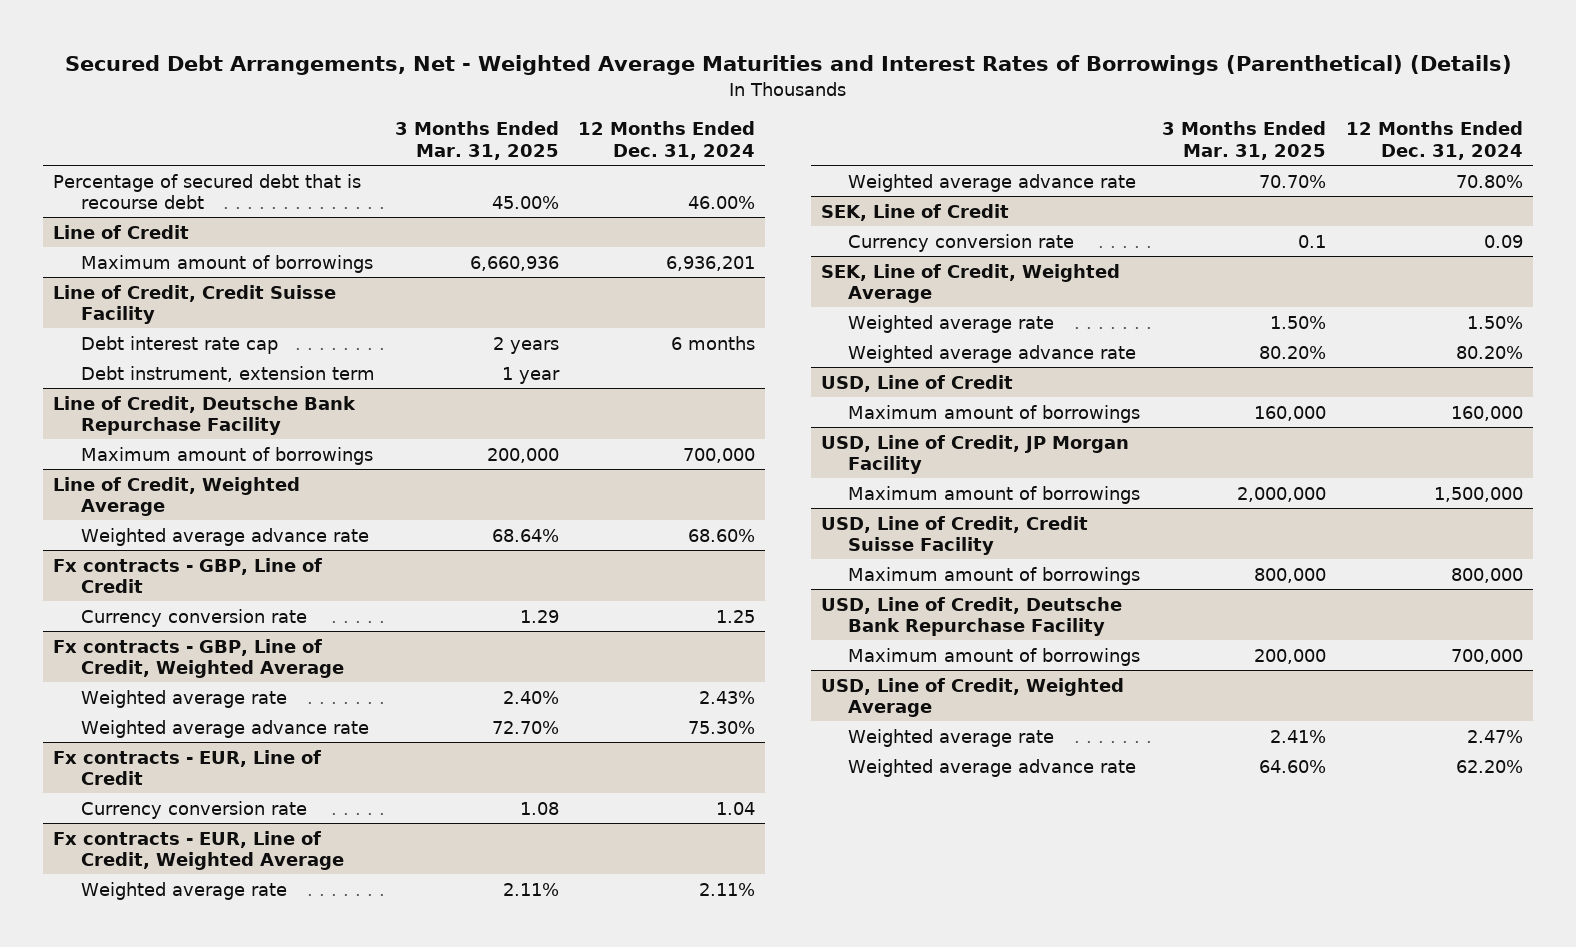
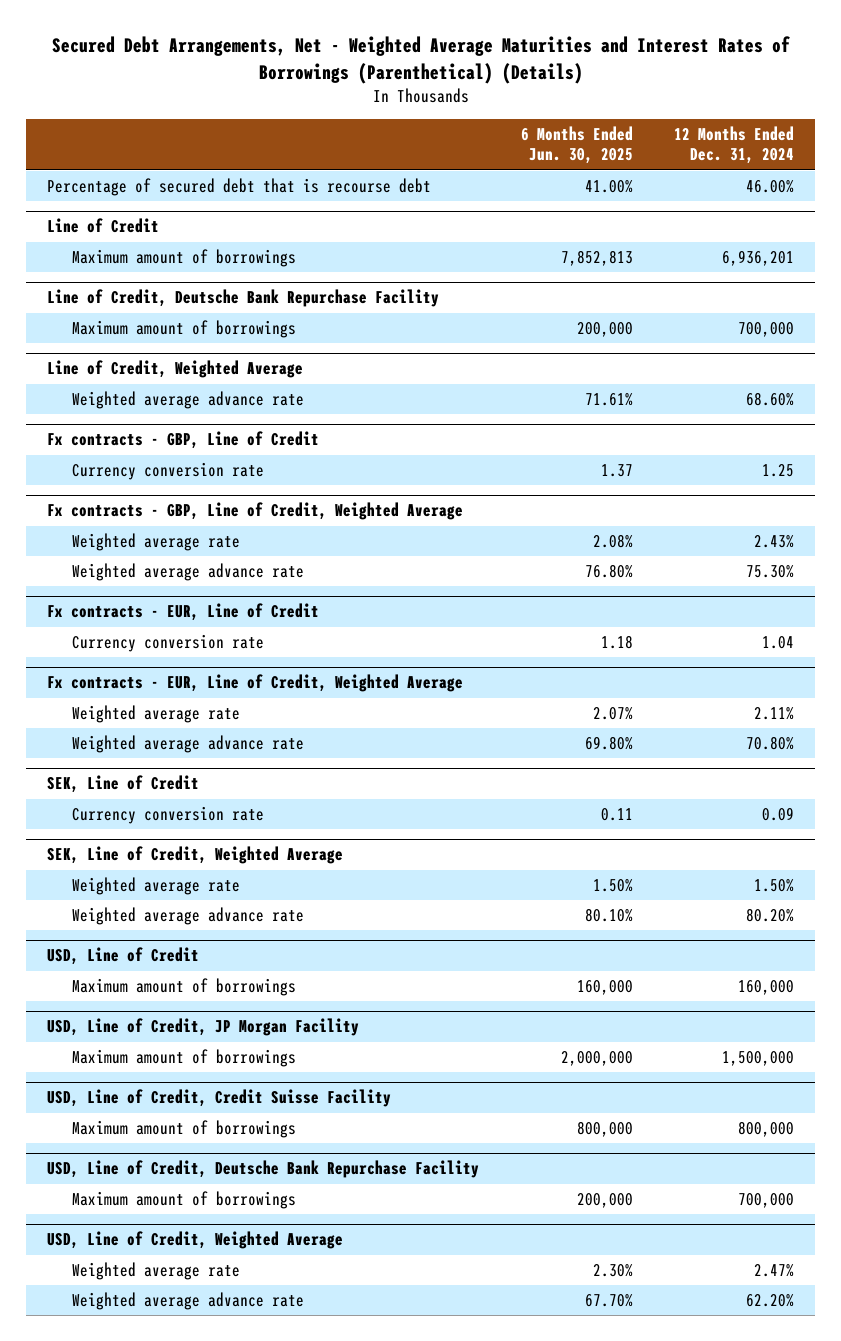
[394,121,559,160] 3 Months Ended Mar. 31, 2025 -> none
none -> [520,125,633,165] 6 Months Ended Jun. 30, 2025
[53,284,337,324] Line of Credit, Credit Suisse Facility -> none
[80,335,278,354] Debt interest rate cap -> none
[80,365,375,382] Debt instrument, extension term -> none

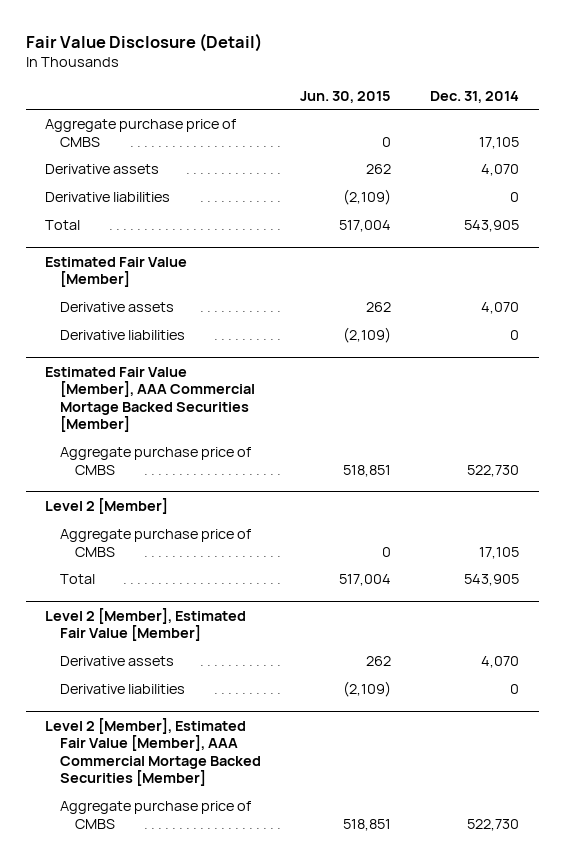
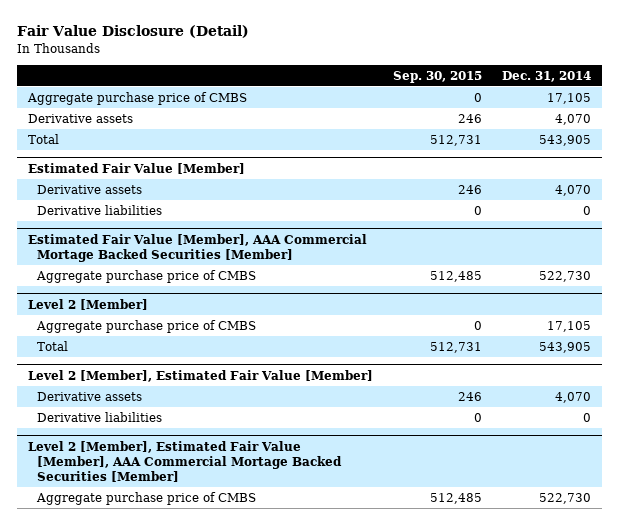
[300,90,392,103] Jun. 30, 2015 -> none
none -> [393,70,483,83] Sep. 30, 2015
[45,192,171,203] Derivative liabilities -> none

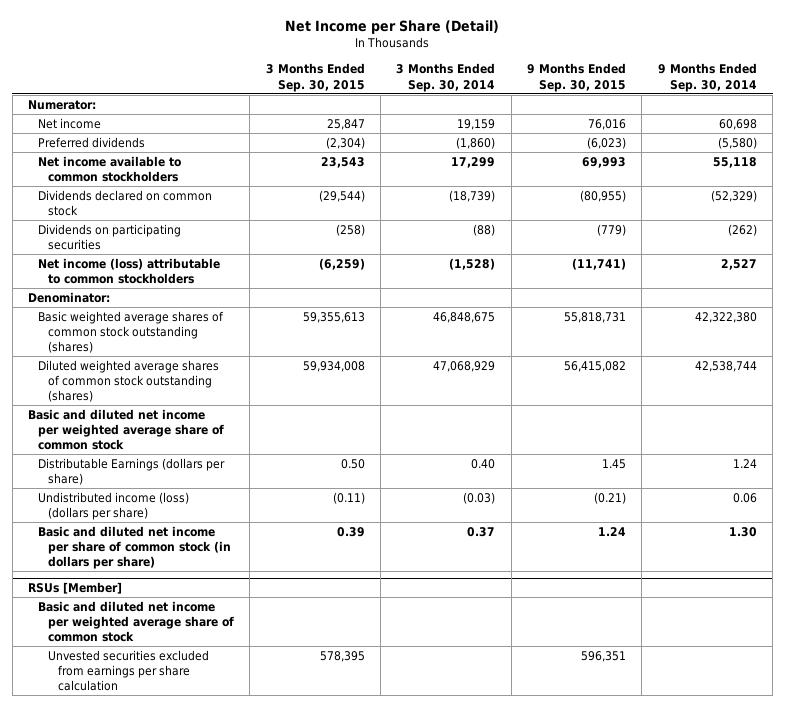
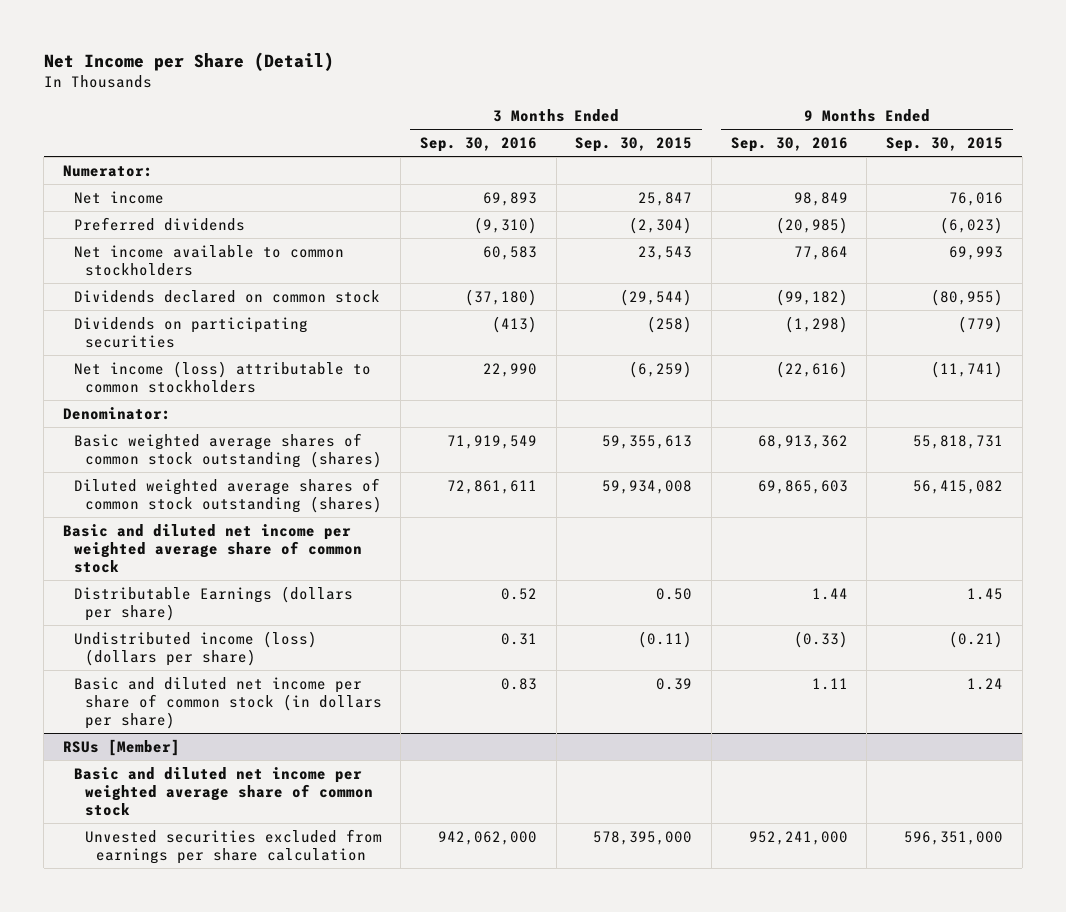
[396,63,496,92] 3 Months Ended Sep. 30, 2014 -> none
[657,63,757,92] 9 Months Ended Sep. 30, 2014 -> none
none -> [420,136,538,152] Sep. 30, 2016
none -> [730,136,848,152] Sep. 30, 2016
[319,650,365,662] 578,395 -> [593,830,693,845] 578,395,000
[581,650,627,662] 596,351 -> [903,830,1003,845] 596,351,000

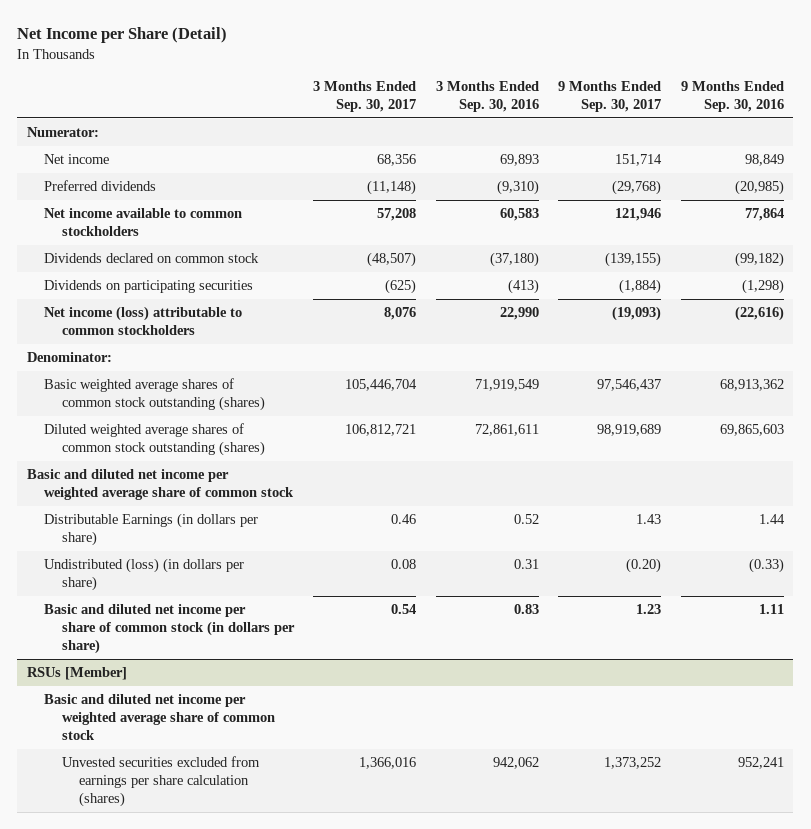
[575,136,693,152] Sep. 30, 2015 -> none
[885,136,1003,152] Sep. 30, 2015 -> none
none -> [313,81,417,112] 3 Months Ended Sep. 30, 2017
none -> [558,81,662,112] 9 Months Ended Sep. 30, 2017
[73,585,353,621] Distributable Earnings (dollars per share) -> [44,513,259,547] Distributable Earnings (in dollars per share)
[73,630,317,666] Undistributed income (loss) (dollars per share) -> [44,558,245,592] Undistributed (loss) (in dollars per share)
[84,828,382,864] Unvested securities excluded from earnings per share calculation -> [61,756,260,807] Unvested securities excluded from earnings per share calculation (shares)
[438,830,538,845] 942,062,000 -> [492,757,539,770] 942,062
[748,830,848,845] 952,241,000 -> [737,757,784,770] 952,241

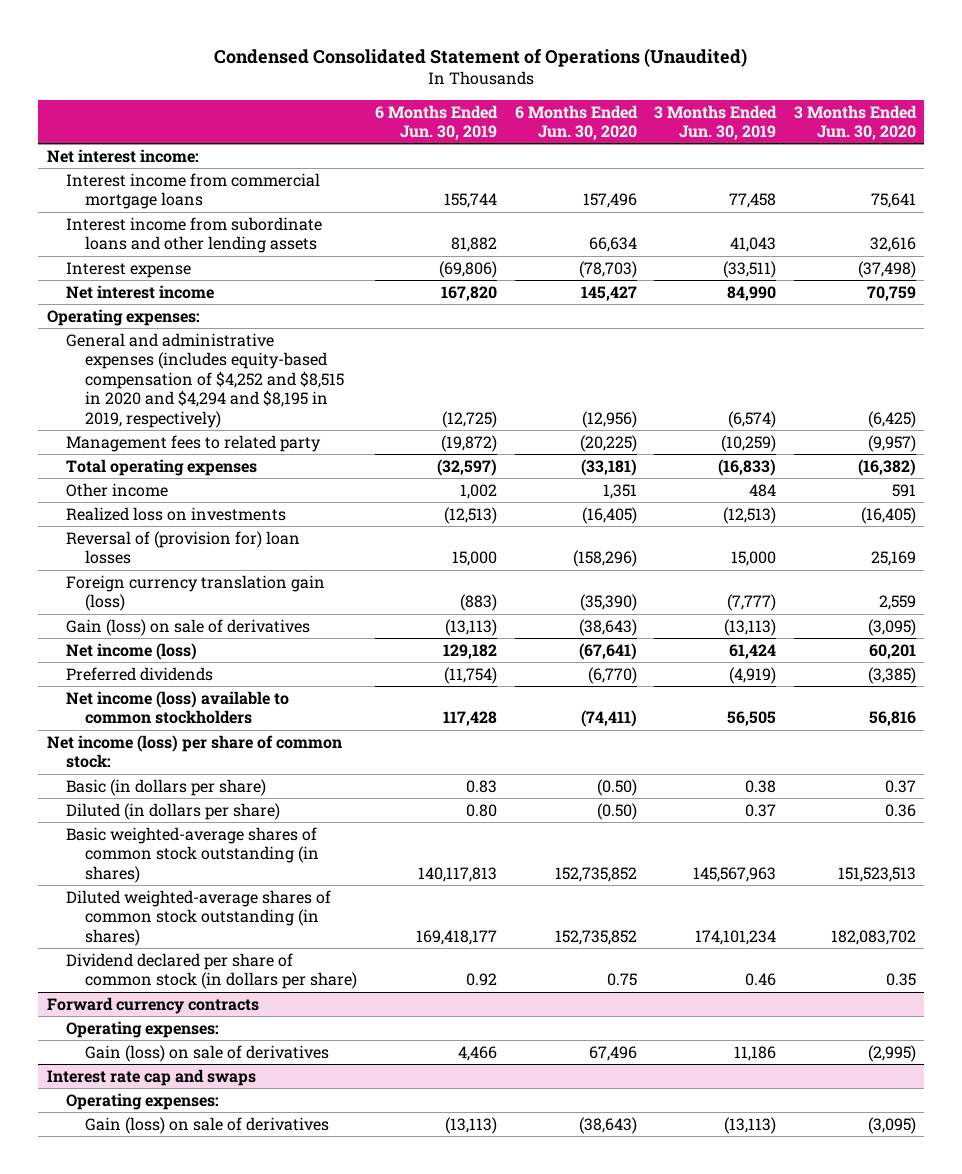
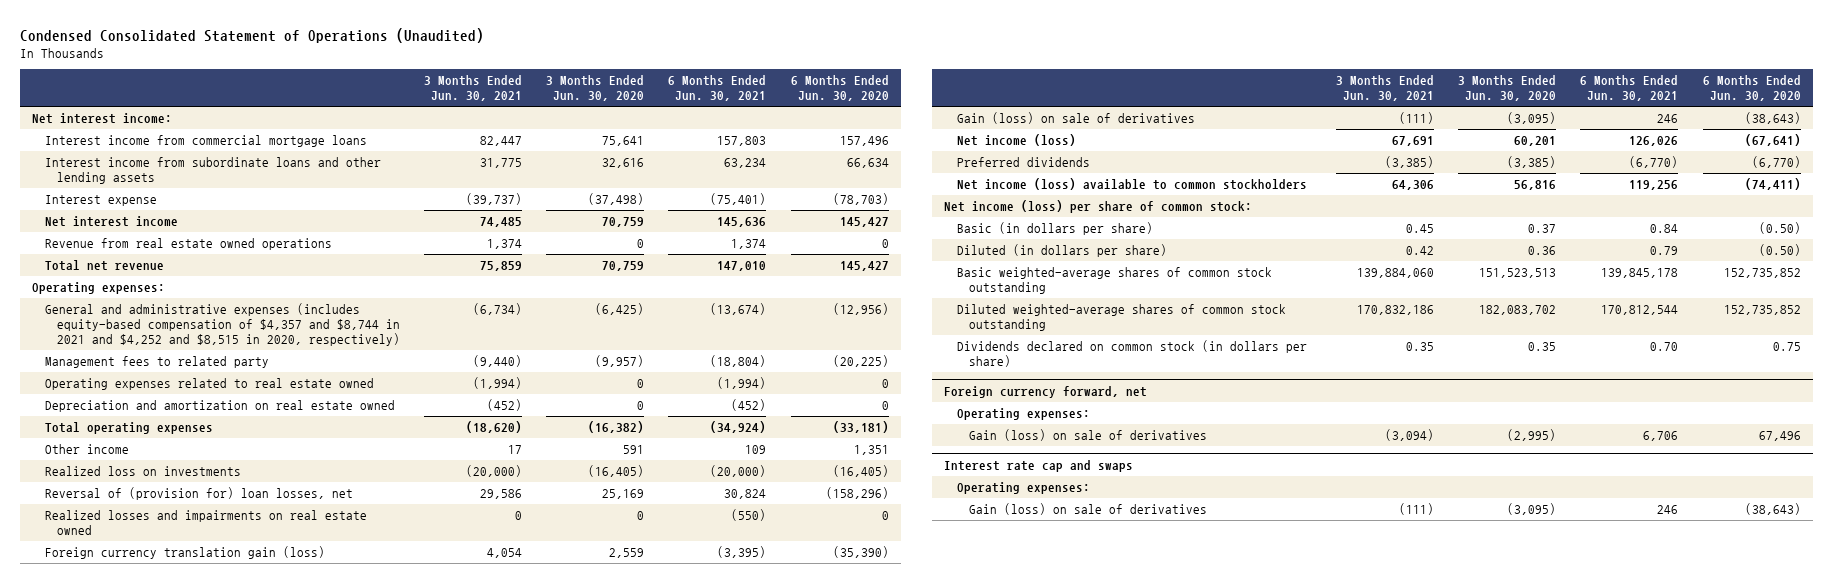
[374,104,498,141] 6 Months Ended Jun. 30, 2019 -> none
[654,104,778,141] 3 Months Ended Jun. 30, 2019 -> none
none -> [424,75,523,102] 3 Months Ended Jun. 30, 2021
none -> [668,75,767,102] 6 Months Ended Jun. 30, 2021
none -> [44,238,332,251] Revenue from real estate owned operations
none -> [44,260,164,272] Total net revenue
[66,332,345,428] General and administrative expenses (includes equity-based compensation of $4,252 and $8,515 in 2020 and $4,294 and $8,195 in 2019, respectively) -> [44,303,400,347] General and administrative expenses (includes equity-based compensation of $4,357 and $8,744 in 2021 and $4,252 and $8,515 in 2020, respectively)
none -> [44,378,374,391] Operating expenses related to real estate owned
none -> [44,400,395,413] Depreciation and amortization on real estate owned
[66,530,301,565] Reversal of (provision for) loan losses -> [44,487,353,501] Reversal of (provision for) loan losses, net
none -> [44,510,367,536] Realized losses and impairments on real estate owned
[66,826,320,883] Basic weighted-average shares of common stock outstanding (in shares) -> [956,267,1272,295] Basic weighted-average shares of common stock outstanding
[66,889,332,946] Diluted weighted-average shares of common stock outstanding (in shares) -> [956,304,1286,332] Diluted weighted-average shares of common stock outstanding
[66,952,358,990] Dividend declared per share of common stock (in dollars per share) -> [956,340,1307,368] Dividends declared on common stock (in dollars per share)
[46,996,259,1014] Forward currency contracts -> [944,385,1148,398] Foreign currency forward, net

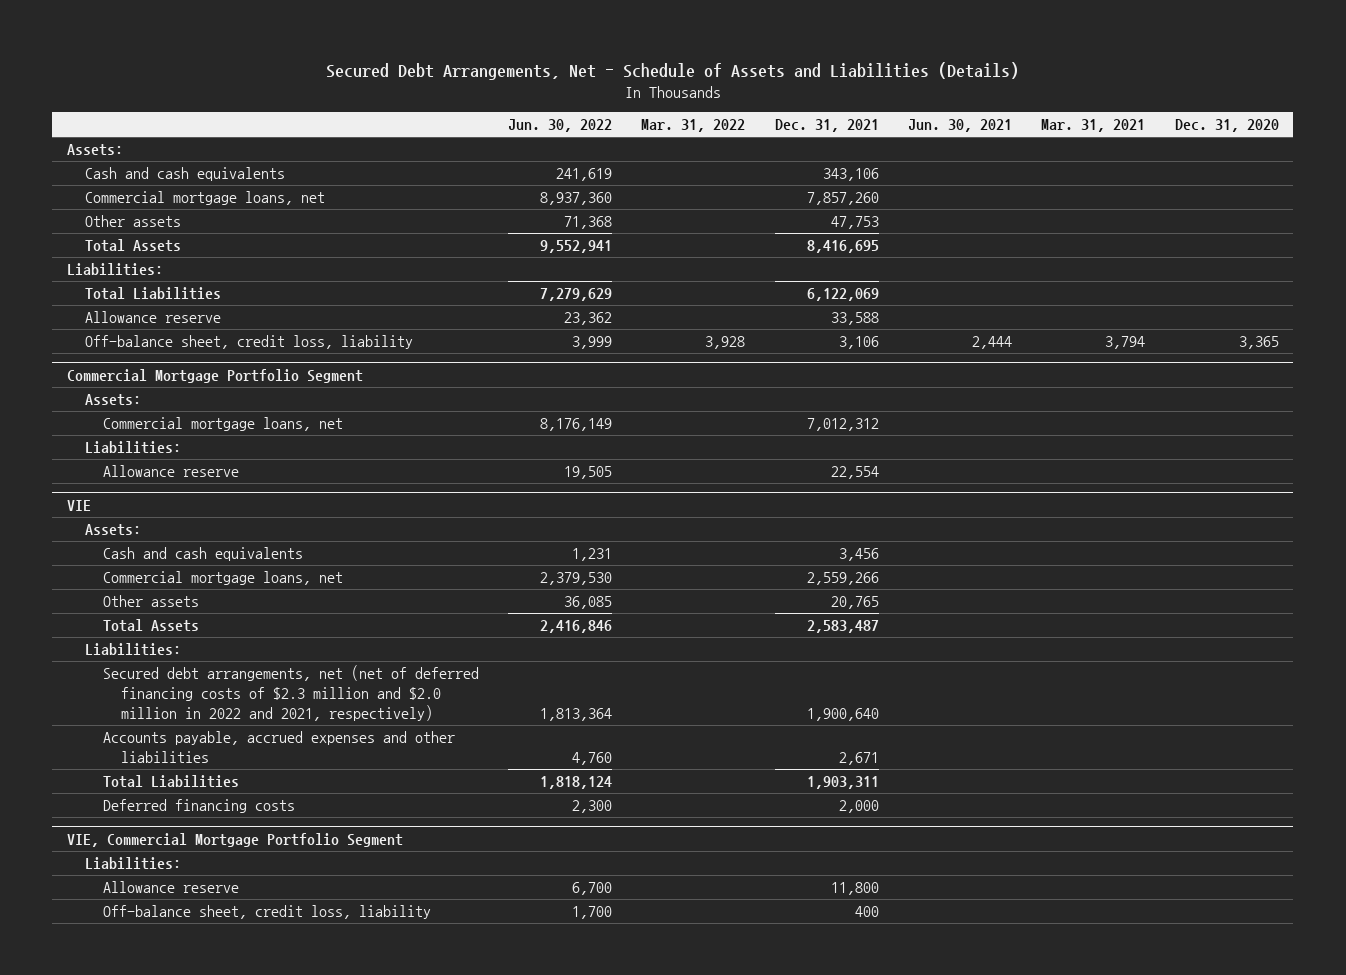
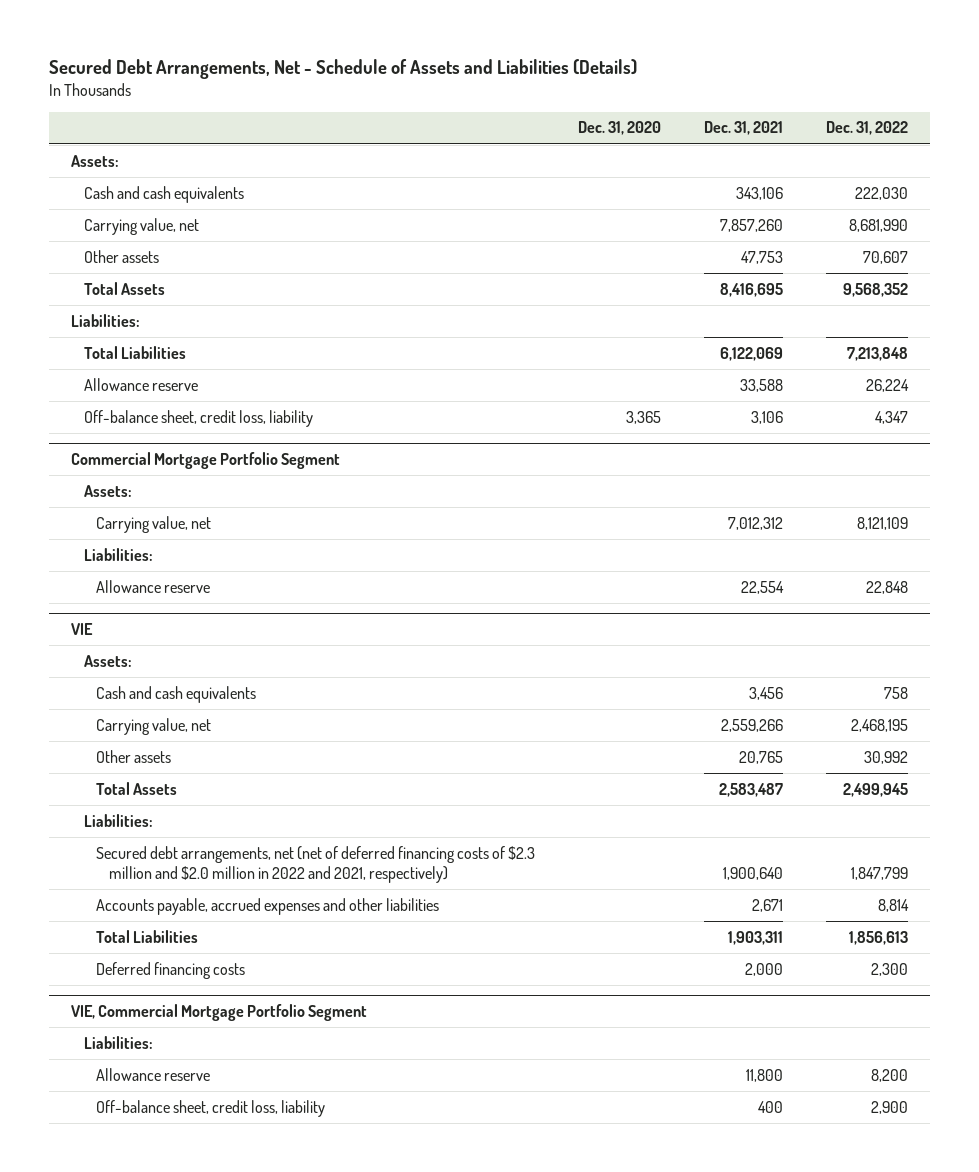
[508,119,613,133] Jun. 30, 2022 -> none
[641,119,746,133] Mar. 31, 2022 -> none
[908,119,1013,133] Jun. 30, 2021 -> none
[1041,119,1146,133] Mar. 31, 2021 -> none
none -> [826,121,909,136] Dec. 31, 2022
[84,191,325,206] Commercial mortgage loans, net -> [83,217,199,235] Carrying value, net
[102,417,343,432] Commercial mortgage loans, net -> [96,515,212,533] Carrying value, net
[102,571,343,586] Commercial mortgage loans, net -> [96,717,212,735] Carrying value, net

